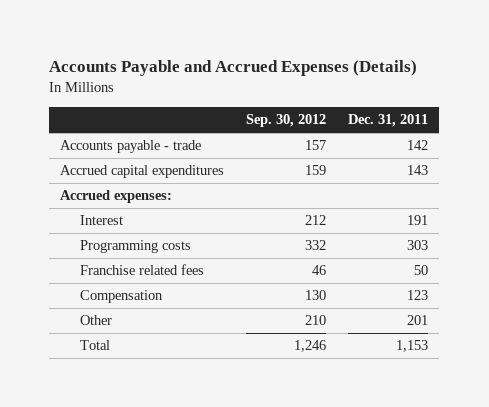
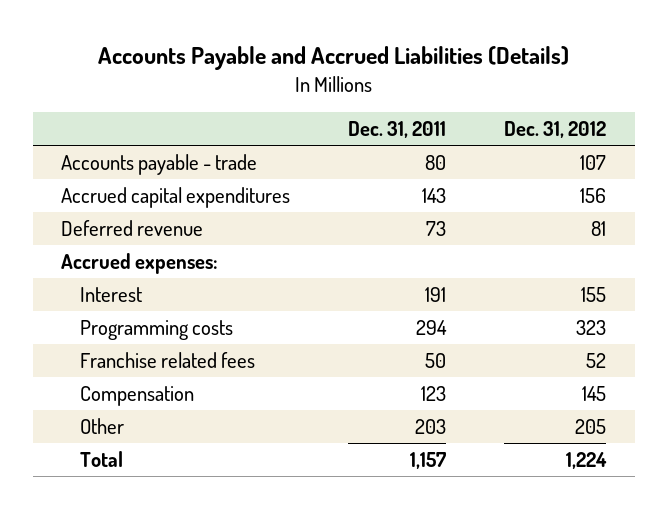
[49,60,418,77] Accounts Payable and Accrued Expenses (Details) -> [97,46,569,71] Accounts Payable and Accrued Liabilities (Details)
[246,114,327,128] Sep. 30, 2012 -> none
none -> [503,121,606,139] Dec. 31, 2012
[407,140,429,151] 142 -> [425,154,447,170] 80
none -> [61,219,204,236] Deferred revenue
[407,240,429,251] 303 -> [416,319,448,335] 294
[407,315,429,326] 201 -> [415,418,447,434] 203
[396,340,429,353] 1,153 -> [410,451,447,469] 1,157

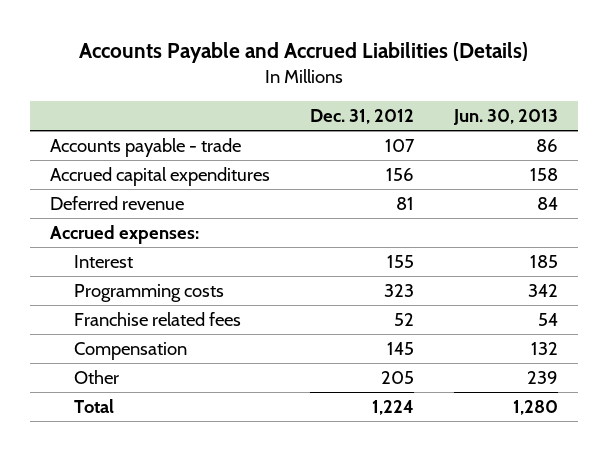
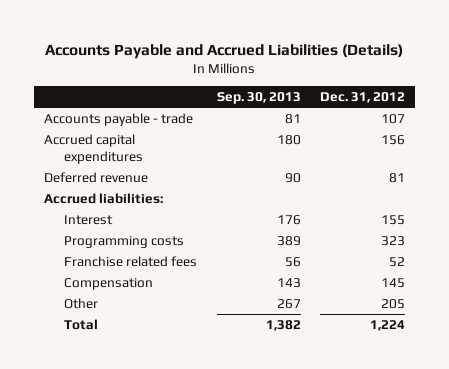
[453,109,559,126] Jun. 30, 2013 -> none
none -> [216,91,301,104] Sep. 30, 2013
[49,224,199,244] Accrued expenses: -> [43,193,163,205] Accrued liabilities:

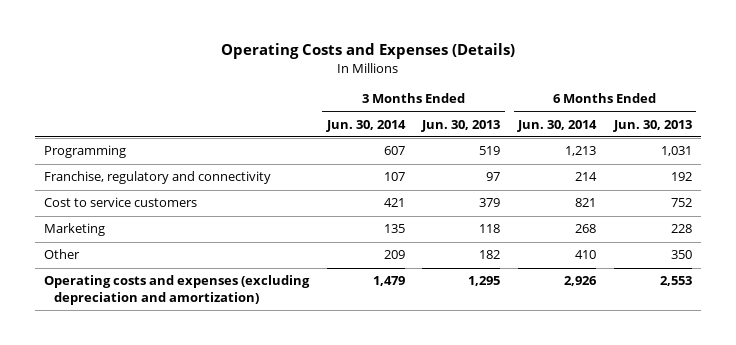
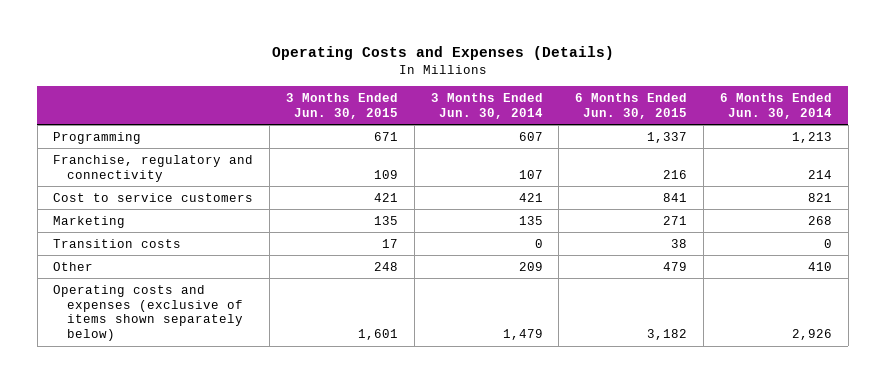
[421,119,501,132] Jun. 30, 2013 -> none
[613,119,693,132] Jun. 30, 2013 -> none
none -> [285,93,398,119] 3 Months Ended Jun. 30, 2015
none -> [575,93,688,119] 6 Months Ended Jun. 30, 2015
none -> [53,238,182,248] Transition costs
[43,275,310,305] Operating costs and expenses (excluding depreciation and amortization) -> [53,284,243,342] Operating costs and expenses (exclusive of items shown separately below)

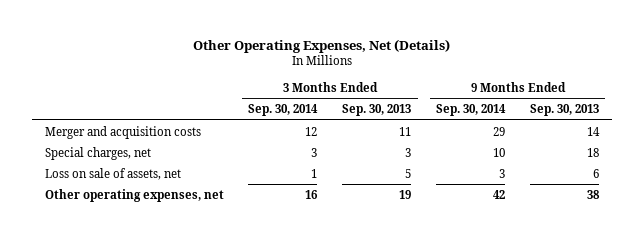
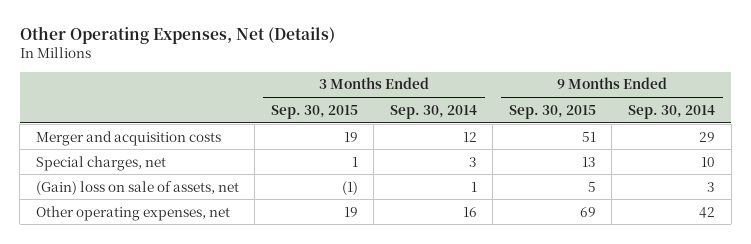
[342,104,412,117] Sep. 30, 2013 -> none
[530,104,600,117] Sep. 30, 2013 -> none
none -> [270,104,358,119] Sep. 30, 2015
none -> [508,104,596,119] Sep. 30, 2015
[44,167,181,180] Loss on sale of assets, net -> [35,180,239,195] (Gain) loss on sale of assets, net

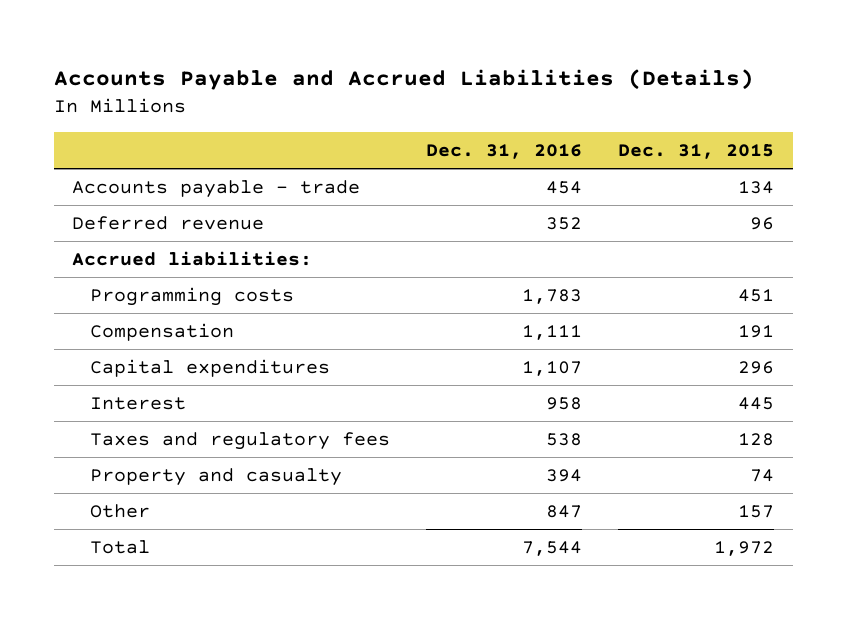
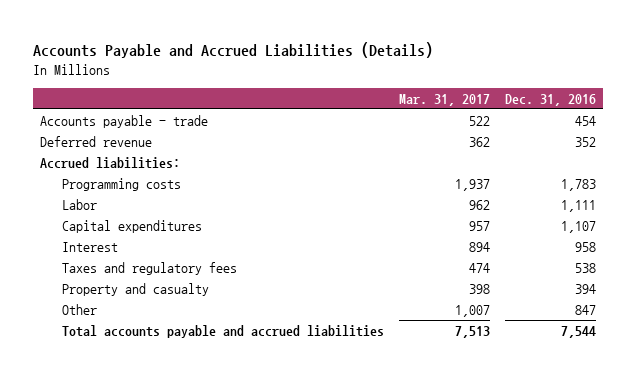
[618,143,775,159] Dec. 31, 2015 -> none
none -> [398,93,490,106] Mar. 31, 2017
[89,322,234,341] Compensation -> [61,198,97,210] Labor
[89,539,150,554] Total -> [61,324,384,338] Total accounts payable and accrued liabilities

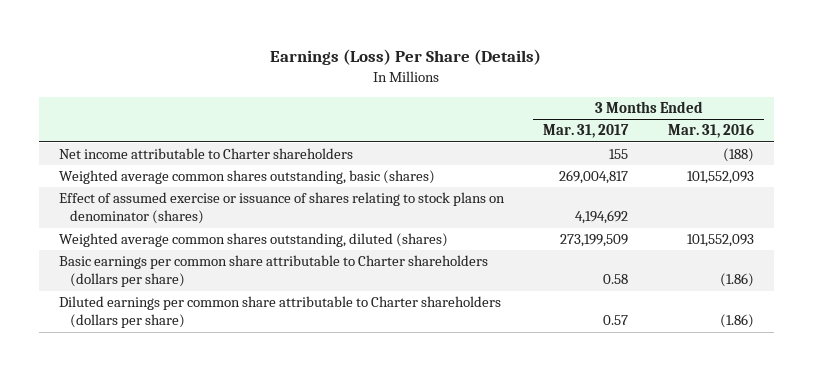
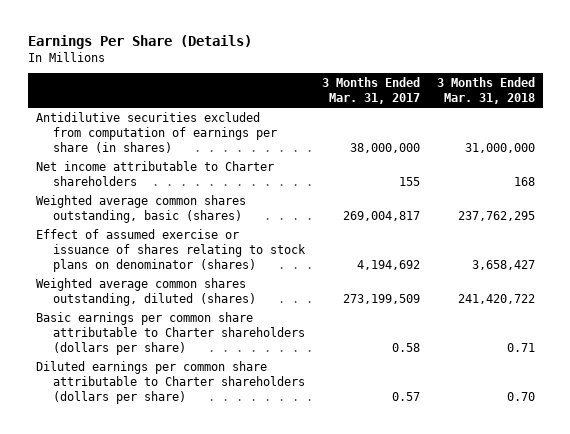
[270,48,542,65] Earnings (Loss) Per Share (Details) -> [27,34,252,49] Earnings Per Share (Details)
[668,124,755,139] Mar. 31, 2016 -> none
none -> [436,76,535,105] 3 Months Ended Mar. 31, 2018
none -> [35,111,277,154] Antidilutive securities excluded from computation of earnings per share (in shares)

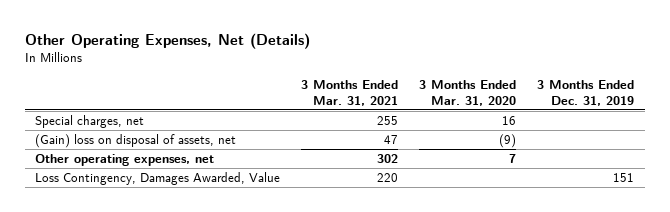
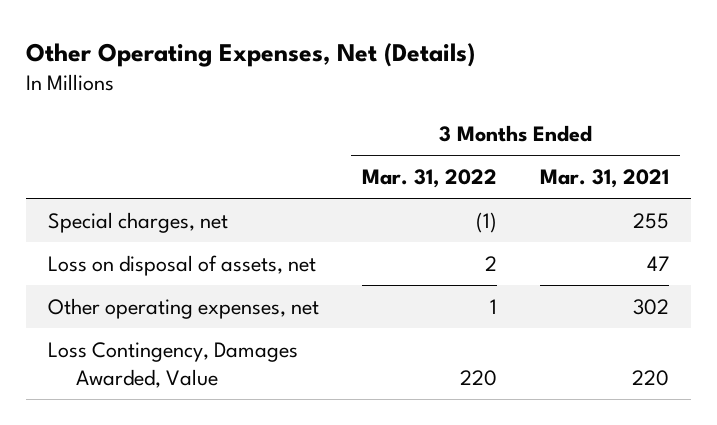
[419,79,517,106] 3 Months Ended Mar. 31, 2020 -> none
[537,79,635,106] 3 Months Ended Dec. 31, 2019 -> none
none -> [362,169,498,189] Mar. 31, 2022
[35,134,237,149] (Gain) loss on disposal of assets, net -> [47,254,316,276] Loss on disposal of assets, net

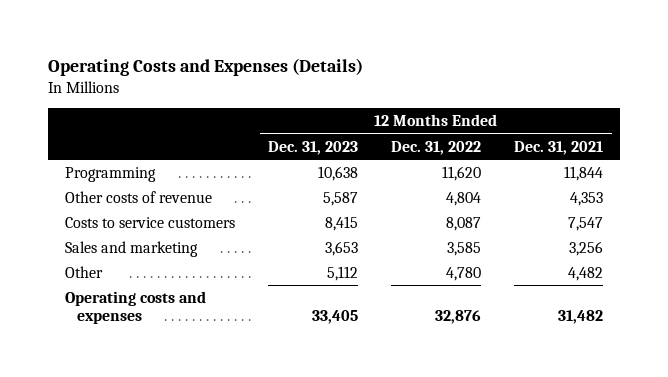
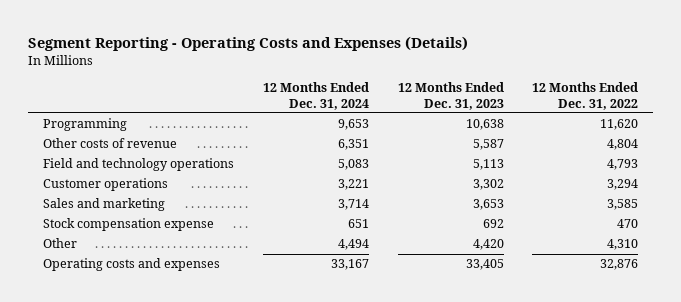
[48,58,364,77] Operating Costs and Expenses (Details) -> [28,35,469,51] Segment Reporting - Operating Costs and Expenses (Details)
[514,140,604,155] Dec. 31, 2021 -> none
none -> [262,82,369,110] 12 Months Ended Dec. 31, 2024
[64,216,235,228] Costs to service customers -> none
none -> [42,158,234,172] Field and technology operations
none -> [42,178,168,192] Customer operations
none -> [42,218,214,232] Stock compensation expense
[327,265,359,281] 5,112 -> [472,239,504,251] 4,420
[446,266,482,281] 4,780 -> [607,239,639,251] 4,310

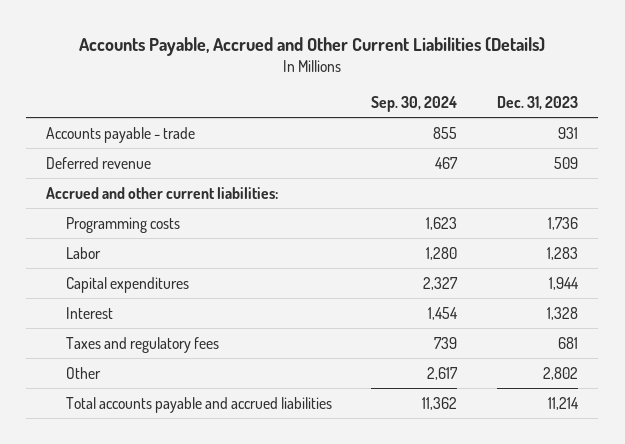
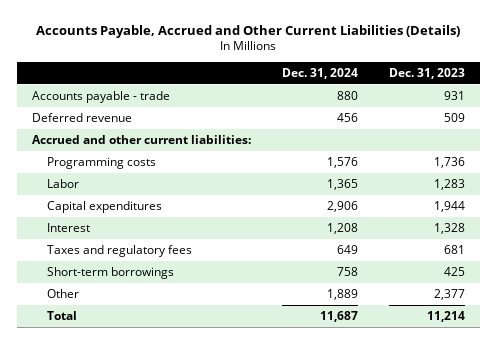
[371,96,458,113] Sep. 30, 2024 -> none
none -> [281,67,358,79] Dec. 31, 2024
none -> [46,267,174,280] Short-term borrowings
[543,366,579,380] 2,802 -> [433,289,465,301] 2,377
[65,396,332,413] Total accounts payable and accrued liabilities -> [46,311,77,321] Total

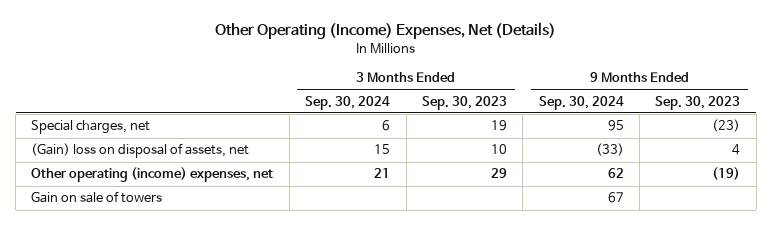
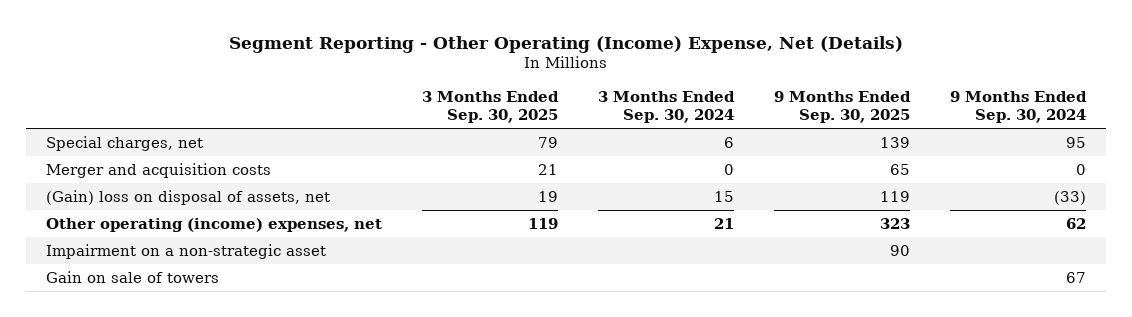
[214,22,556,40] Other Operating (Income) Expenses, Net (Details) -> [228,35,903,53] Segment Reporting - Other Operating (Income) Expense, Net (Details)
[421,95,507,110] Sep. 30, 2023 -> none
[655,95,741,110] Sep. 30, 2023 -> none
none -> [421,91,559,123] 3 Months Ended Sep. 30, 2025
none -> [774,91,912,123] 9 Months Ended Sep. 30, 2025
none -> [45,163,271,179] Merger and acquisition costs
none -> [45,244,326,260] Impairment on a non-strategic asset

